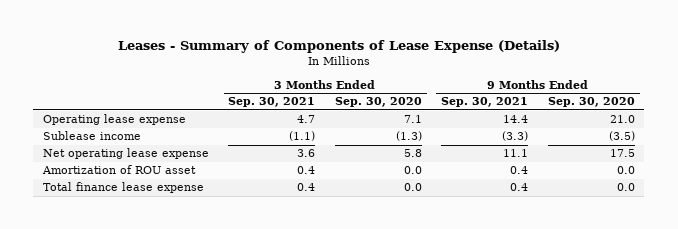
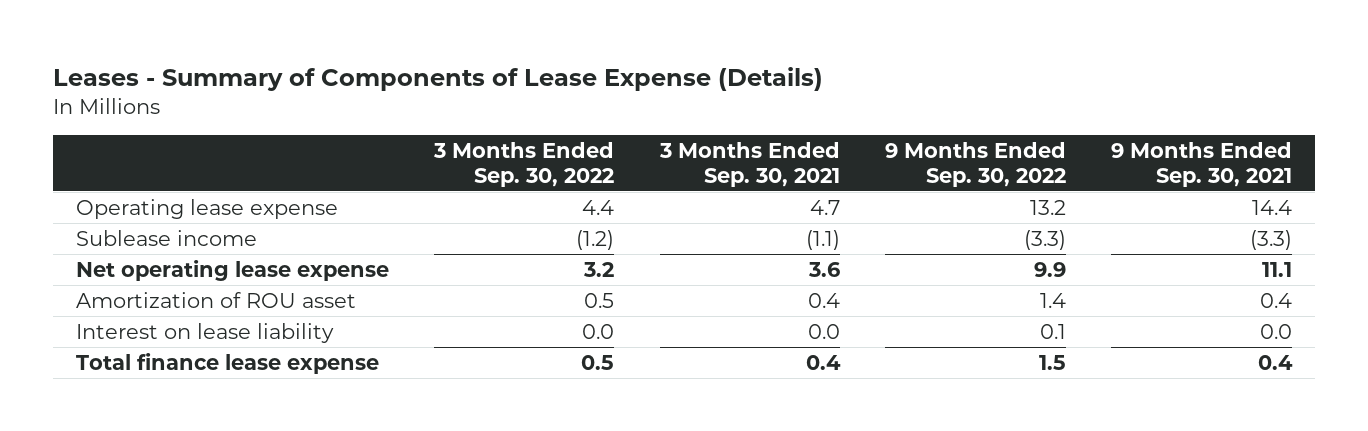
[334,97,422,108] Sep. 30, 2020 -> none
[547,97,635,108] Sep. 30, 2020 -> none
none -> [433,141,615,187] 3 Months Ended Sep. 30, 2022
none -> [884,141,1066,187] 9 Months Ended Sep. 30, 2022
none -> [75,322,334,343] Interest on lease liability

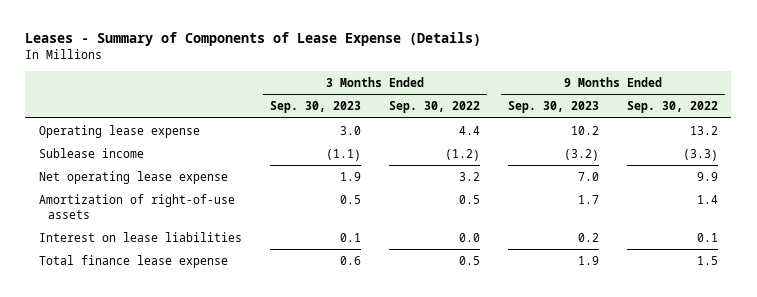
[658,141,840,187] 3 Months Ended Sep. 30, 2021 -> none
[1111,141,1293,187] 9 Months Ended Sep. 30, 2021 -> none
none -> [270,101,362,114] Sep. 30, 2023
none -> [507,101,599,114] Sep. 30, 2023
[75,291,356,308] Amortization of ROU asset -> [39,193,236,219] Amortization of right-of-use assets
[75,322,334,343] Interest on lease liability -> [39,231,243,242] Interest on lease liabilities

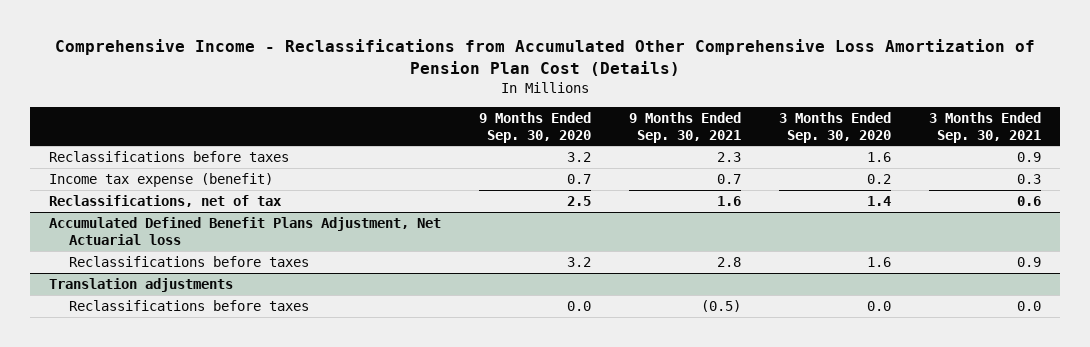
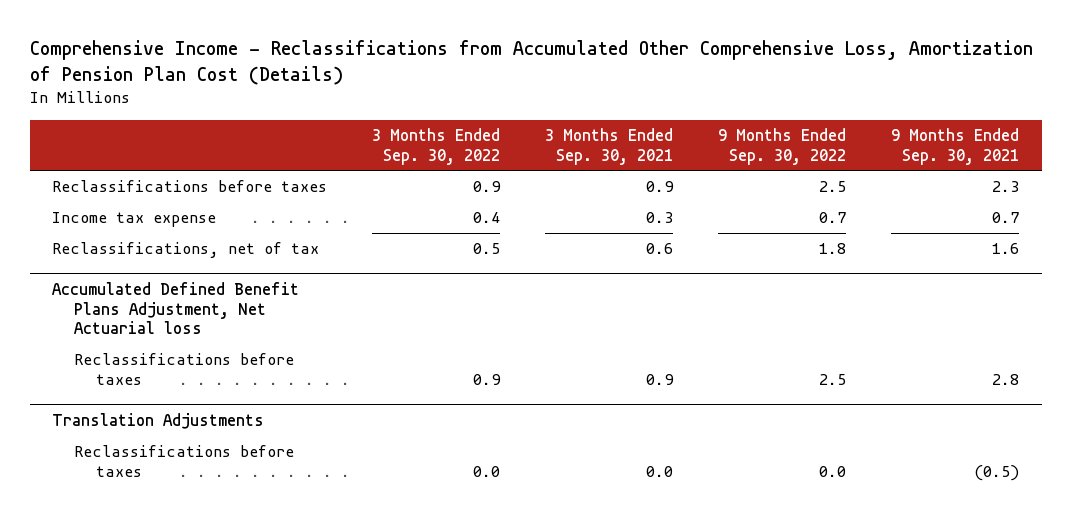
[55,38,1036,76] Comprehensive Income - Reclassifications from Accumulated Other Comprehensive Loss Amortization of Pension Plan Cost (Details) -> [29,40,1033,85] Comprehensive Income - Reclassifications from Accumulated Other Comprehensive Loss, Amortization of Pension Plan Cost (Details)
[478,111,591,143] 9 Months Ended Sep. 30, 2020 -> none
[779,111,892,143] 3 Months Ended Sep. 30, 2020 -> none
none -> [372,127,501,165] 3 Months Ended Sep. 30, 2022
none -> [718,127,847,165] 9 Months Ended Sep. 30, 2022
[48,173,273,188] Income tax expense (benefit) -> [52,212,217,228] Income tax expense
[48,278,233,293] Translation adjustments -> [52,413,265,430] Translation Adjustments

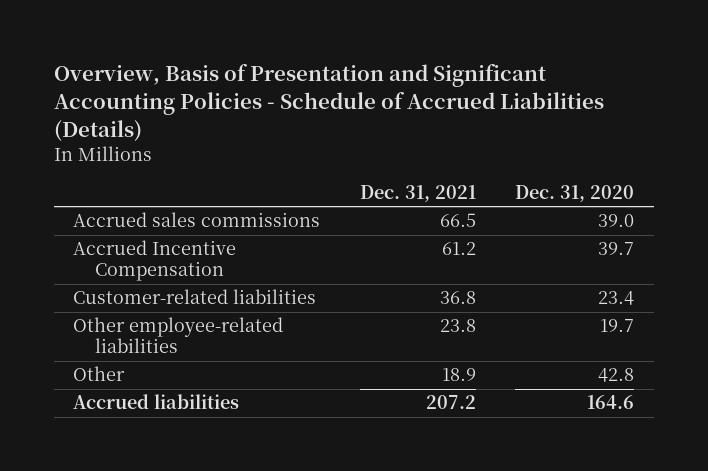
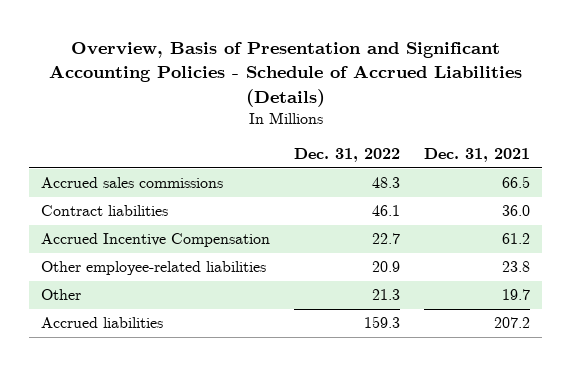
[515,184,635,202] Dec. 31, 2020 -> none
none -> [294,148,401,163] Dec. 31, 2022
none -> [41,205,169,217] Contract liabilities
[73,289,317,305] Customer-related liabilities -> none
[441,368,476,382] 18.9 -> [502,289,531,301] 19.7

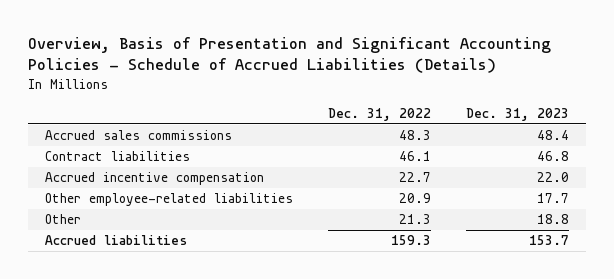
[424,148,531,163] Dec. 31, 2021 -> none
none -> [465,107,569,121] Dec. 31, 2023
[41,233,271,248] Accrued Incentive Compensation -> [45,172,265,186] Accrued incentive compensation

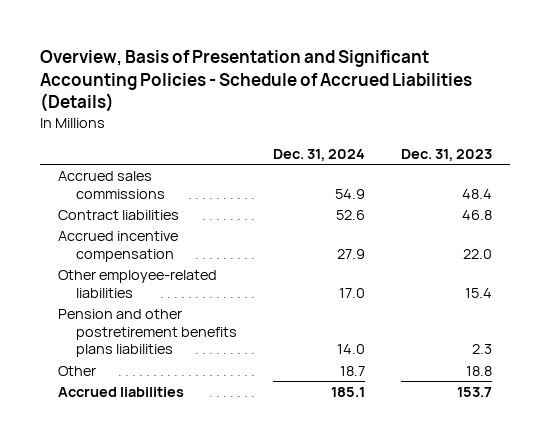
[327,107,431,121] Dec. 31, 2022 -> none
none -> [272,148,365,161] Dec. 31, 2024
[536,193,569,204] 17.7 -> [464,287,492,298] 15.4
none -> [57,309,238,358] Pension and other postretirement benefits plans liabilities

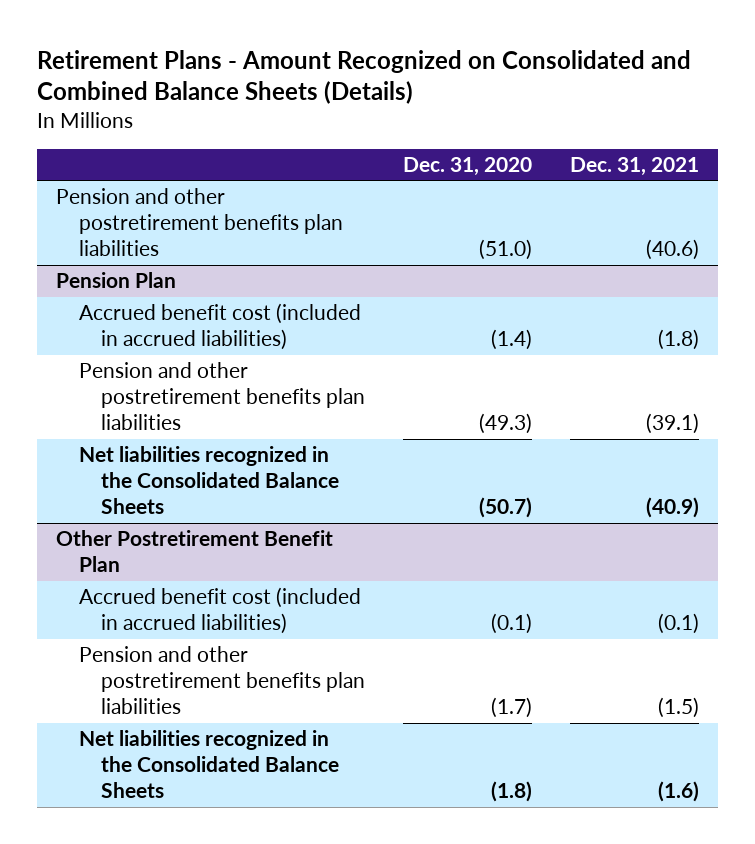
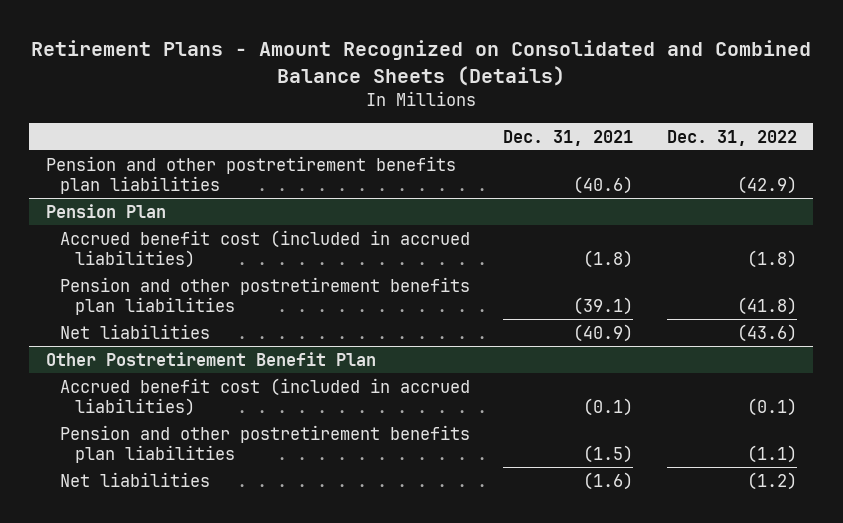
[403,156,533,176] Dec. 31, 2020 -> none
none -> [666,129,797,146] Dec. 31, 2022
[78,446,340,515] Net liabilities recognized in the Consolidated Balance Sheets -> [60,323,211,339] Net liabilities
[78,730,340,799] Net liabilities recognized in the Consolidated Balance Sheets -> [60,471,211,487] Net liabilities

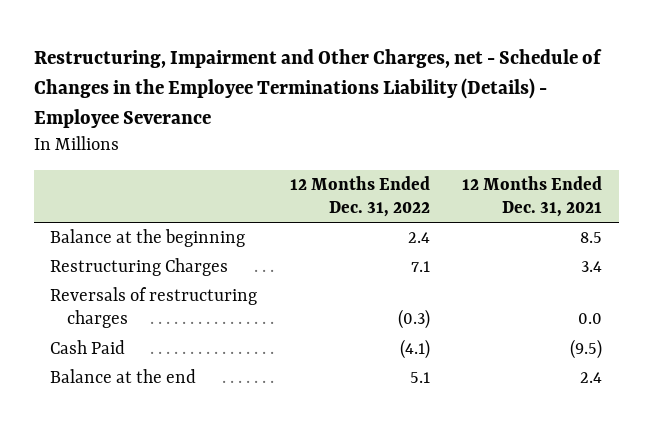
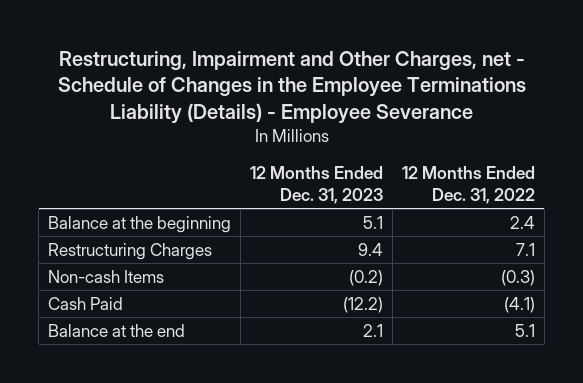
[462,176,603,218] 12 Months Ended Dec. 31, 2021 -> none
none -> [250,166,384,205] 12 Months Ended Dec. 31, 2023
[50,287,258,329] Reversals of restructuring charges -> none
none -> [48,269,165,283] Non-cash Items

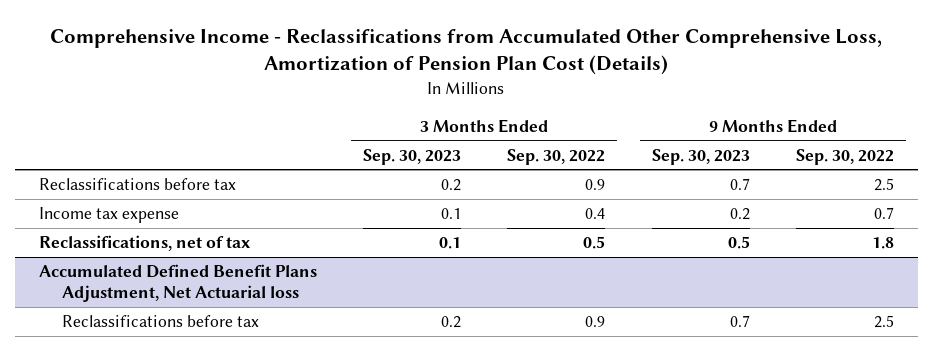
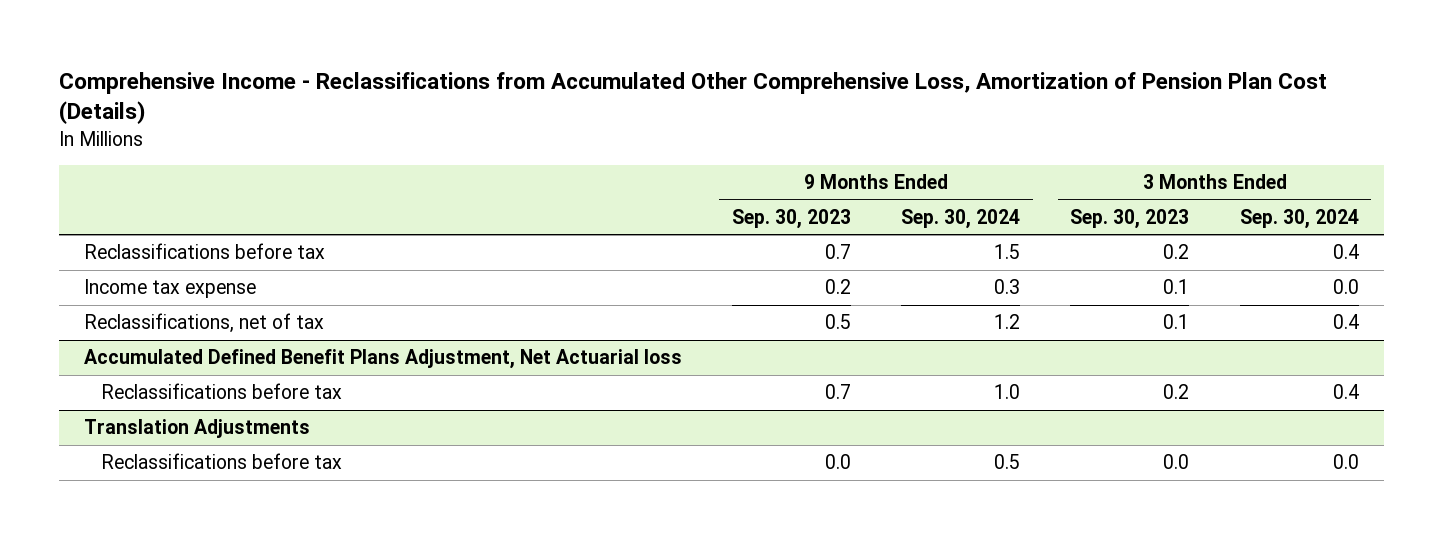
[507,148,606,165] Sep. 30, 2022 -> none
[796,148,895,165] Sep. 30, 2022 -> none
none -> [901,208,1021,229] Sep. 30, 2024
none -> [1239,208,1359,229] Sep. 30, 2024
none -> [83,419,310,439] Translation Adjustments
none -> [101,453,343,470] Reclassifications before tax

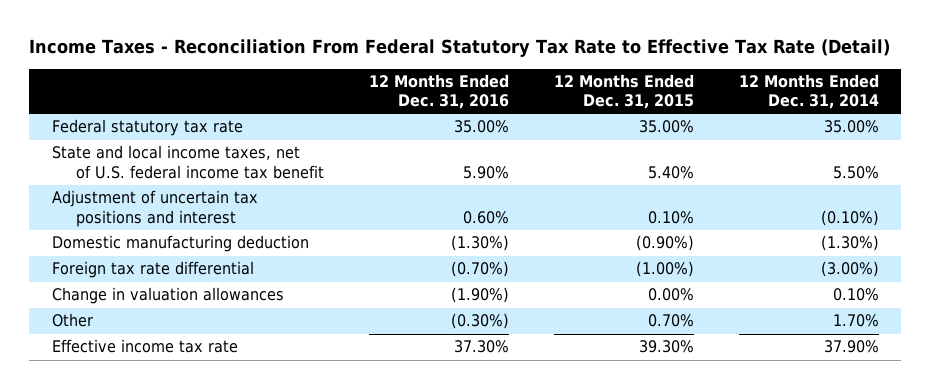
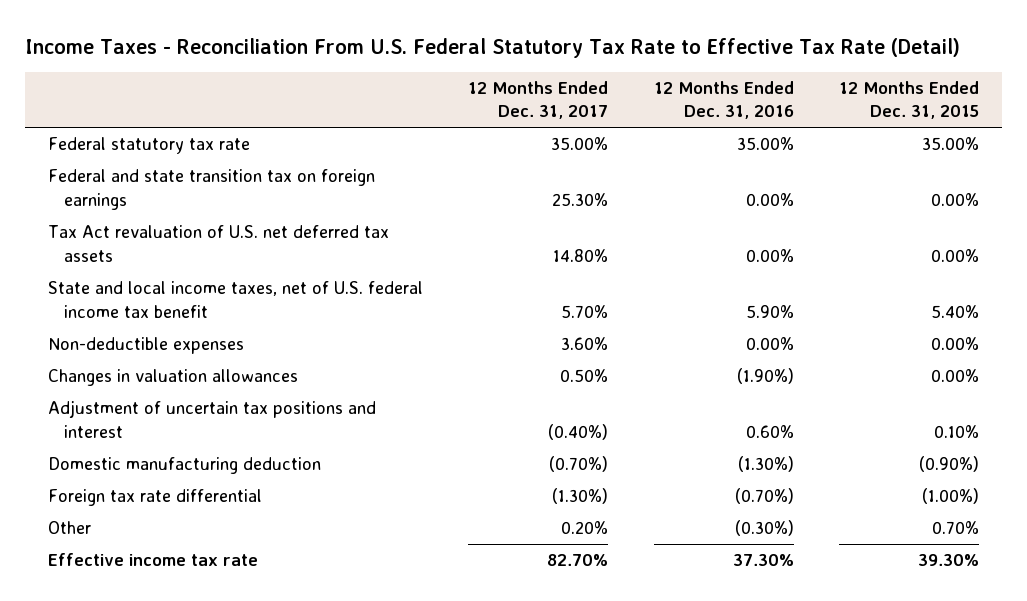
[29,39,891,58] Income Taxes - Reconciliation From Federal Statutory Tax Rate to Effective Tax Rate (Detail) -> [25,37,961,58] Income Taxes - Reconciliation From U.S. Federal Statutory Tax Rate to Effective Tax Rate (Detail)
[738,73,879,110] 12 Months Ended Dec. 31, 2014 -> none
none -> [468,80,609,120] 12 Months Ended Dec. 31, 2017
none -> [48,169,376,210] Federal and state transition tax on foreign earnings
none -> [48,225,390,262] Tax Act revaluation of U.S. net deferred tax assets
none -> [48,337,245,355] Non-deductible expenses
none -> [48,369,299,387] Changes in valuation allowances
[51,287,284,305] Change in valuation allowances -> none

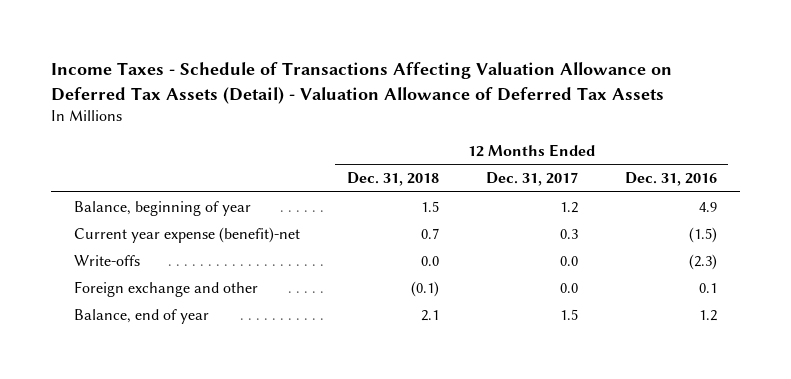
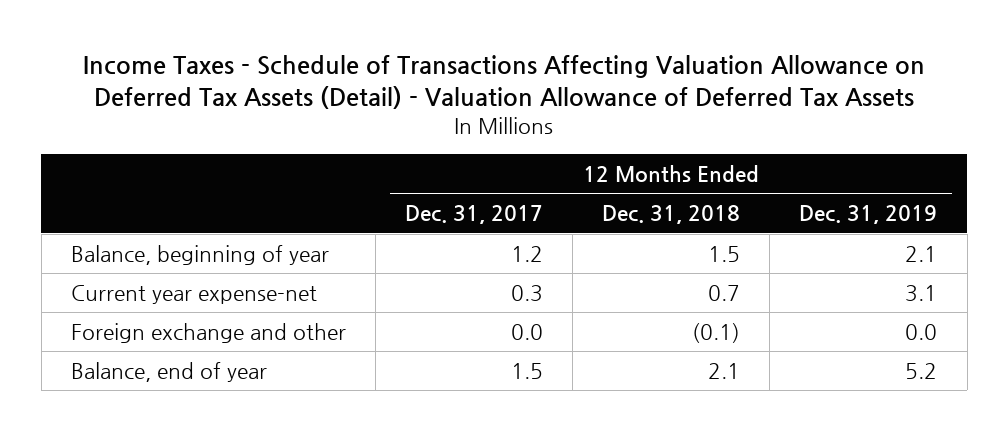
[624,172,717,187] Dec. 31, 2016 -> none
none -> [799,205,938,225] Dec. 31, 2019
[74,254,141,266] Write-offs -> none
[74,226,301,243] Current year expense (benefit)-net -> [70,284,317,304] Current year expense-net

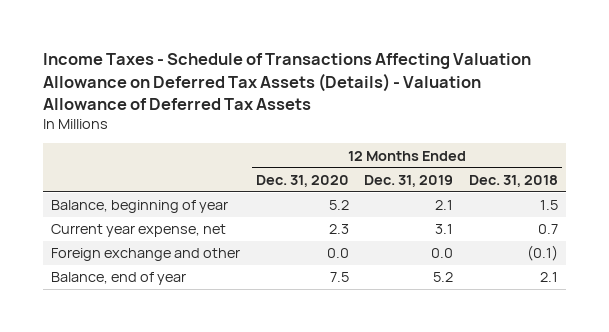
[83,55,926,110] Income Taxes - Schedule of Transactions Affecting Valuation Allowance on Deferred Tax Assets (Detail) - Valuation Allowance of Deferred Tax Assets -> [43,53,532,110] Income Taxes - Schedule of Transactions Affecting Valuation Allowance on Deferred Tax Assets (Details) - Valuation Allowance of Deferred Tax Assets
[405,205,544,225] Dec. 31, 2017 -> none
none -> [255,174,349,187] Dec. 31, 2020
[70,284,317,304] Current year expense-net -> [50,224,226,238] Current year expense, net

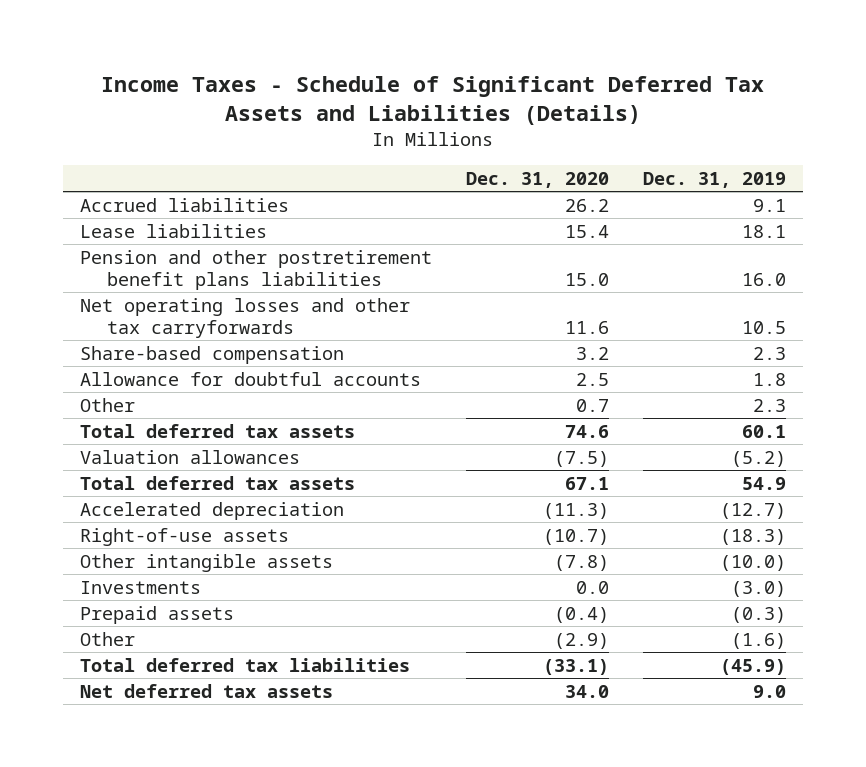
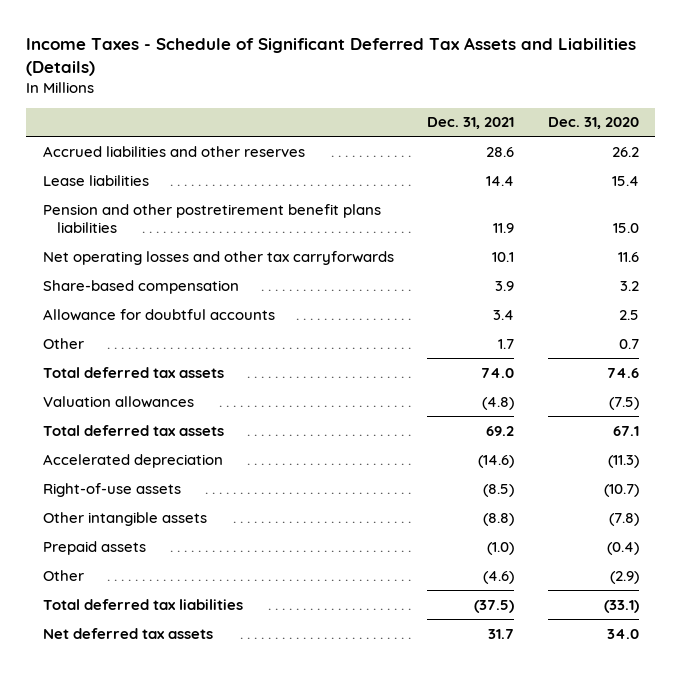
[643,171,787,188] Dec. 31, 2019 -> none
none -> [427,117,515,130] Dec. 31, 2021
[79,197,289,212] Accrued liabilities -> [43,145,306,157] Accrued liabilities and other reserves
[79,580,201,594] Investments -> none

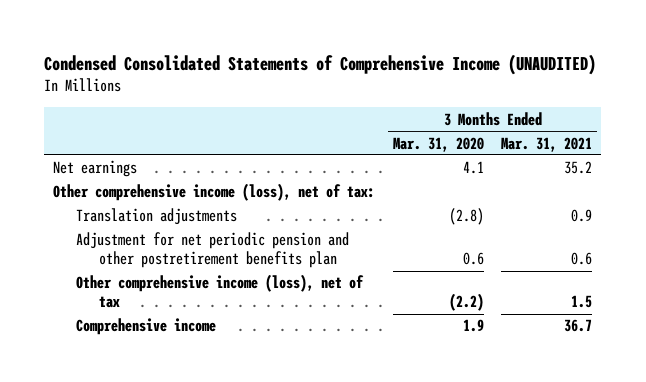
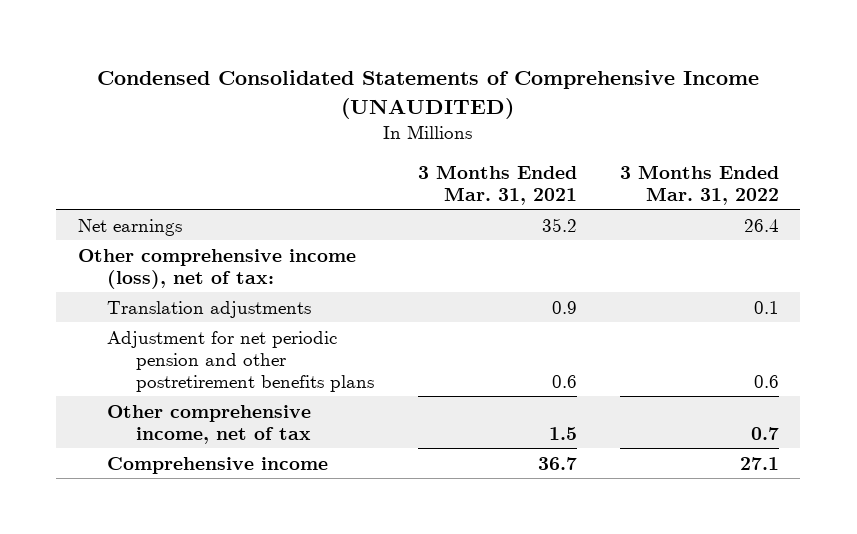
[392,136,484,152] Mar. 31, 2020 -> none
none -> [619,164,779,205] 3 Months Ended Mar. 31, 2022
[76,232,350,269] Adjustment for net periodic pension and other postretirement benefits plan -> [107,330,375,392] Adjustment for net periodic pension and other postretirement benefits plans
[76,274,365,309] Other comprehensive income (loss), net of tax -> [107,404,312,444] Other comprehensive income, net of tax

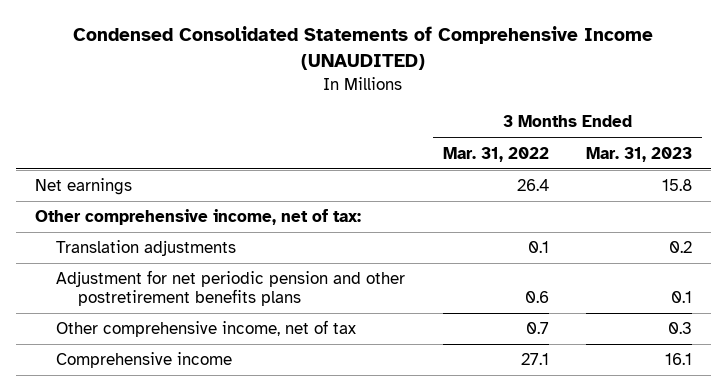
[417,164,577,205] 3 Months Ended Mar. 31, 2021 -> none
none -> [586,146,693,162] Mar. 31, 2023
[77,248,356,289] Other comprehensive income (loss), net of tax: -> [34,209,361,226] Other comprehensive income, net of tax:

